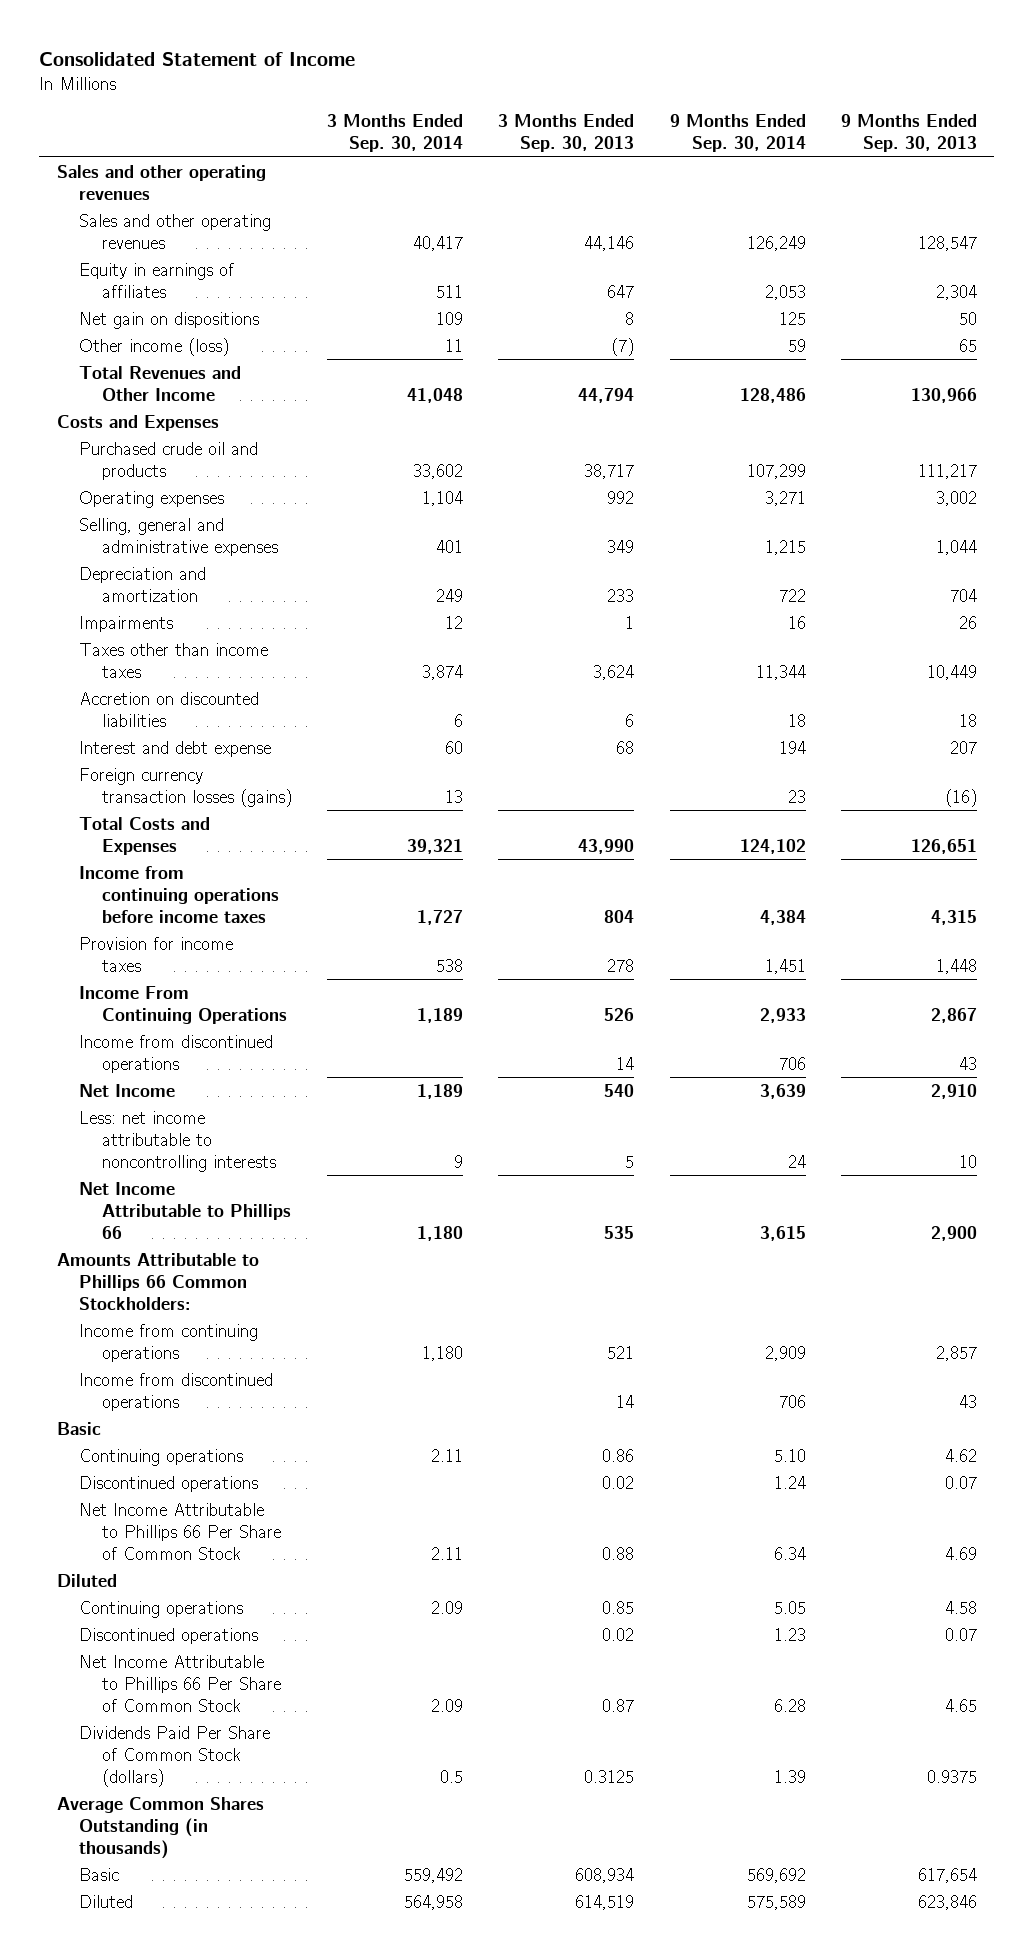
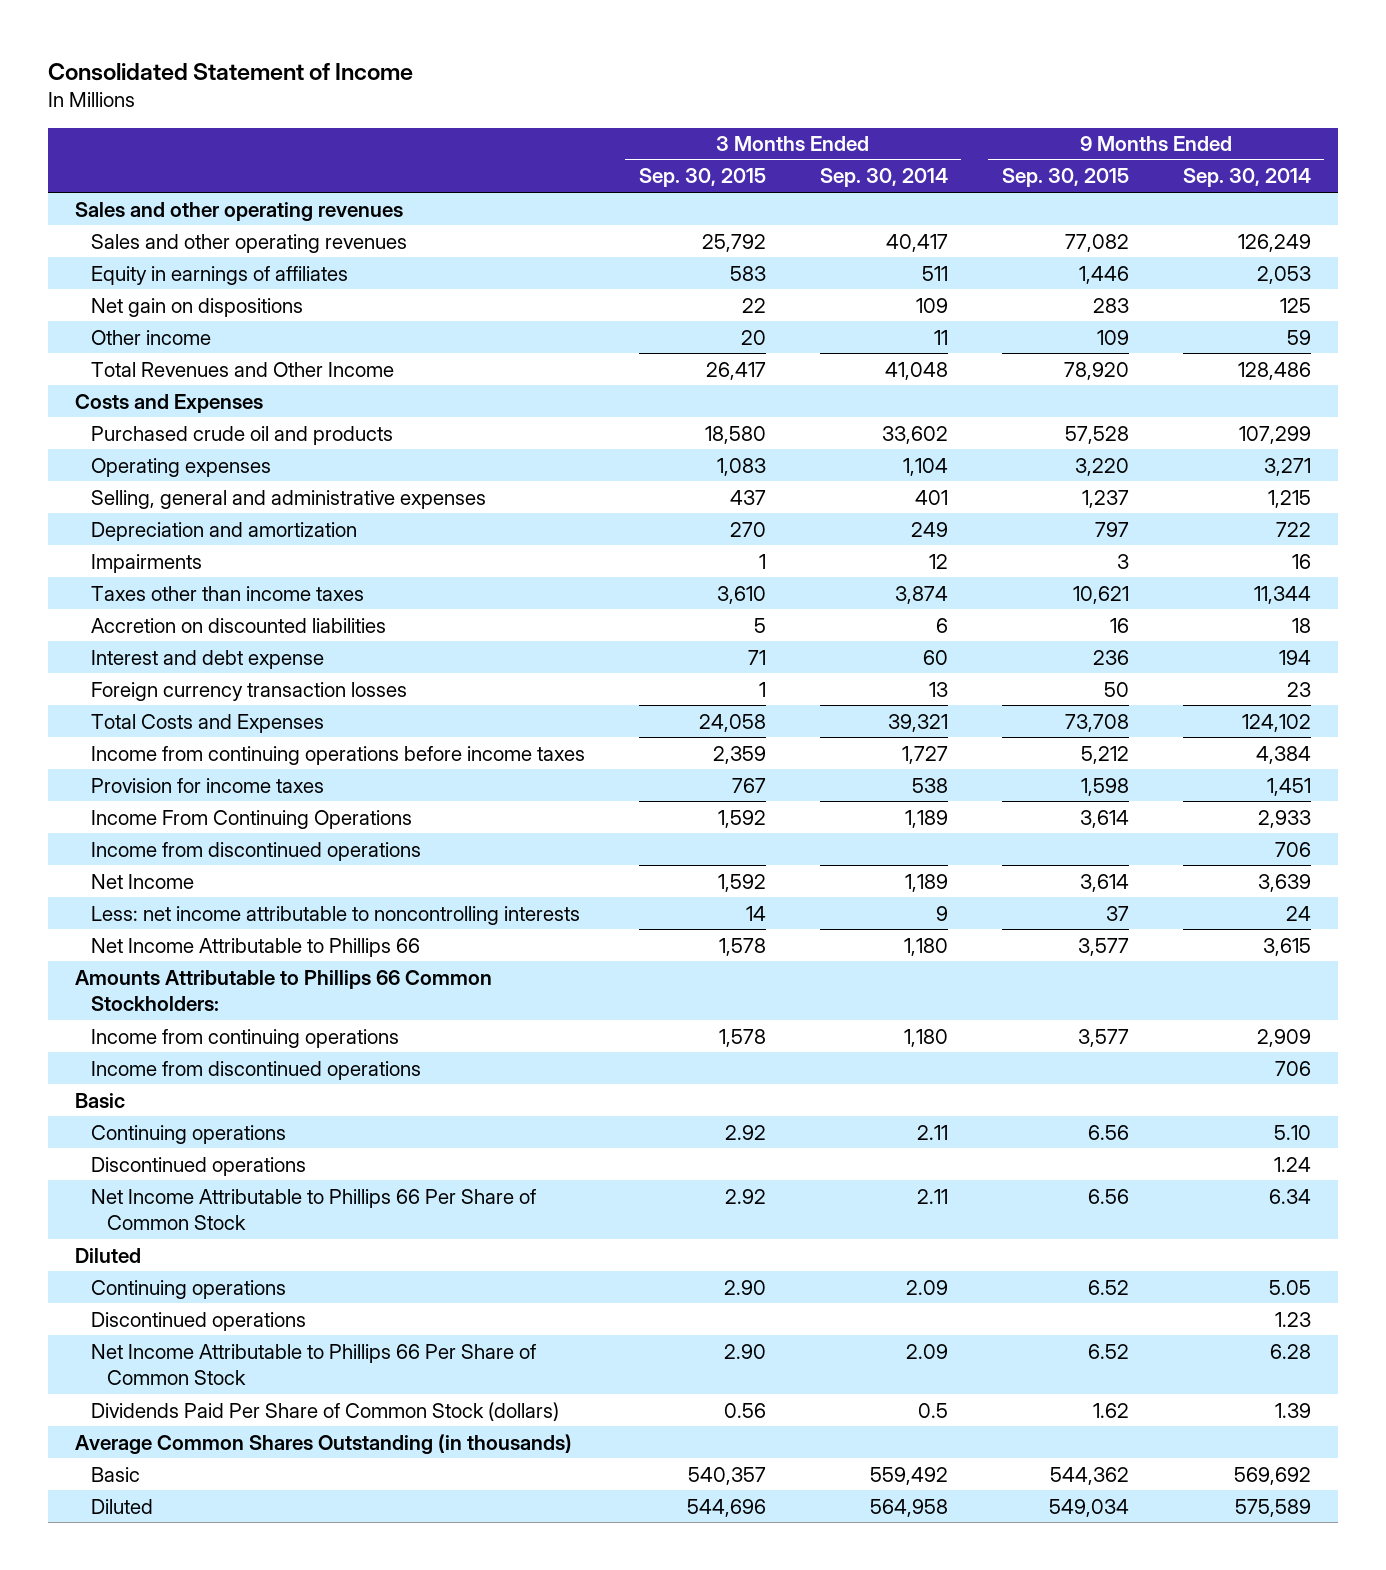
[498,114,635,153] 3 Months Ended Sep. 30, 2013 -> none
[840,114,977,153] 9 Months Ended Sep. 30, 2013 -> none
none -> [638,168,766,188] Sep. 30, 2015
none -> [1001,168,1129,188] Sep. 30, 2015
[79,337,230,356] Other income (loss) -> [90,329,211,345] Other income
[79,767,292,807] Foreign currency transaction losses (gains) -> [90,681,407,701] Foreign currency transaction losses

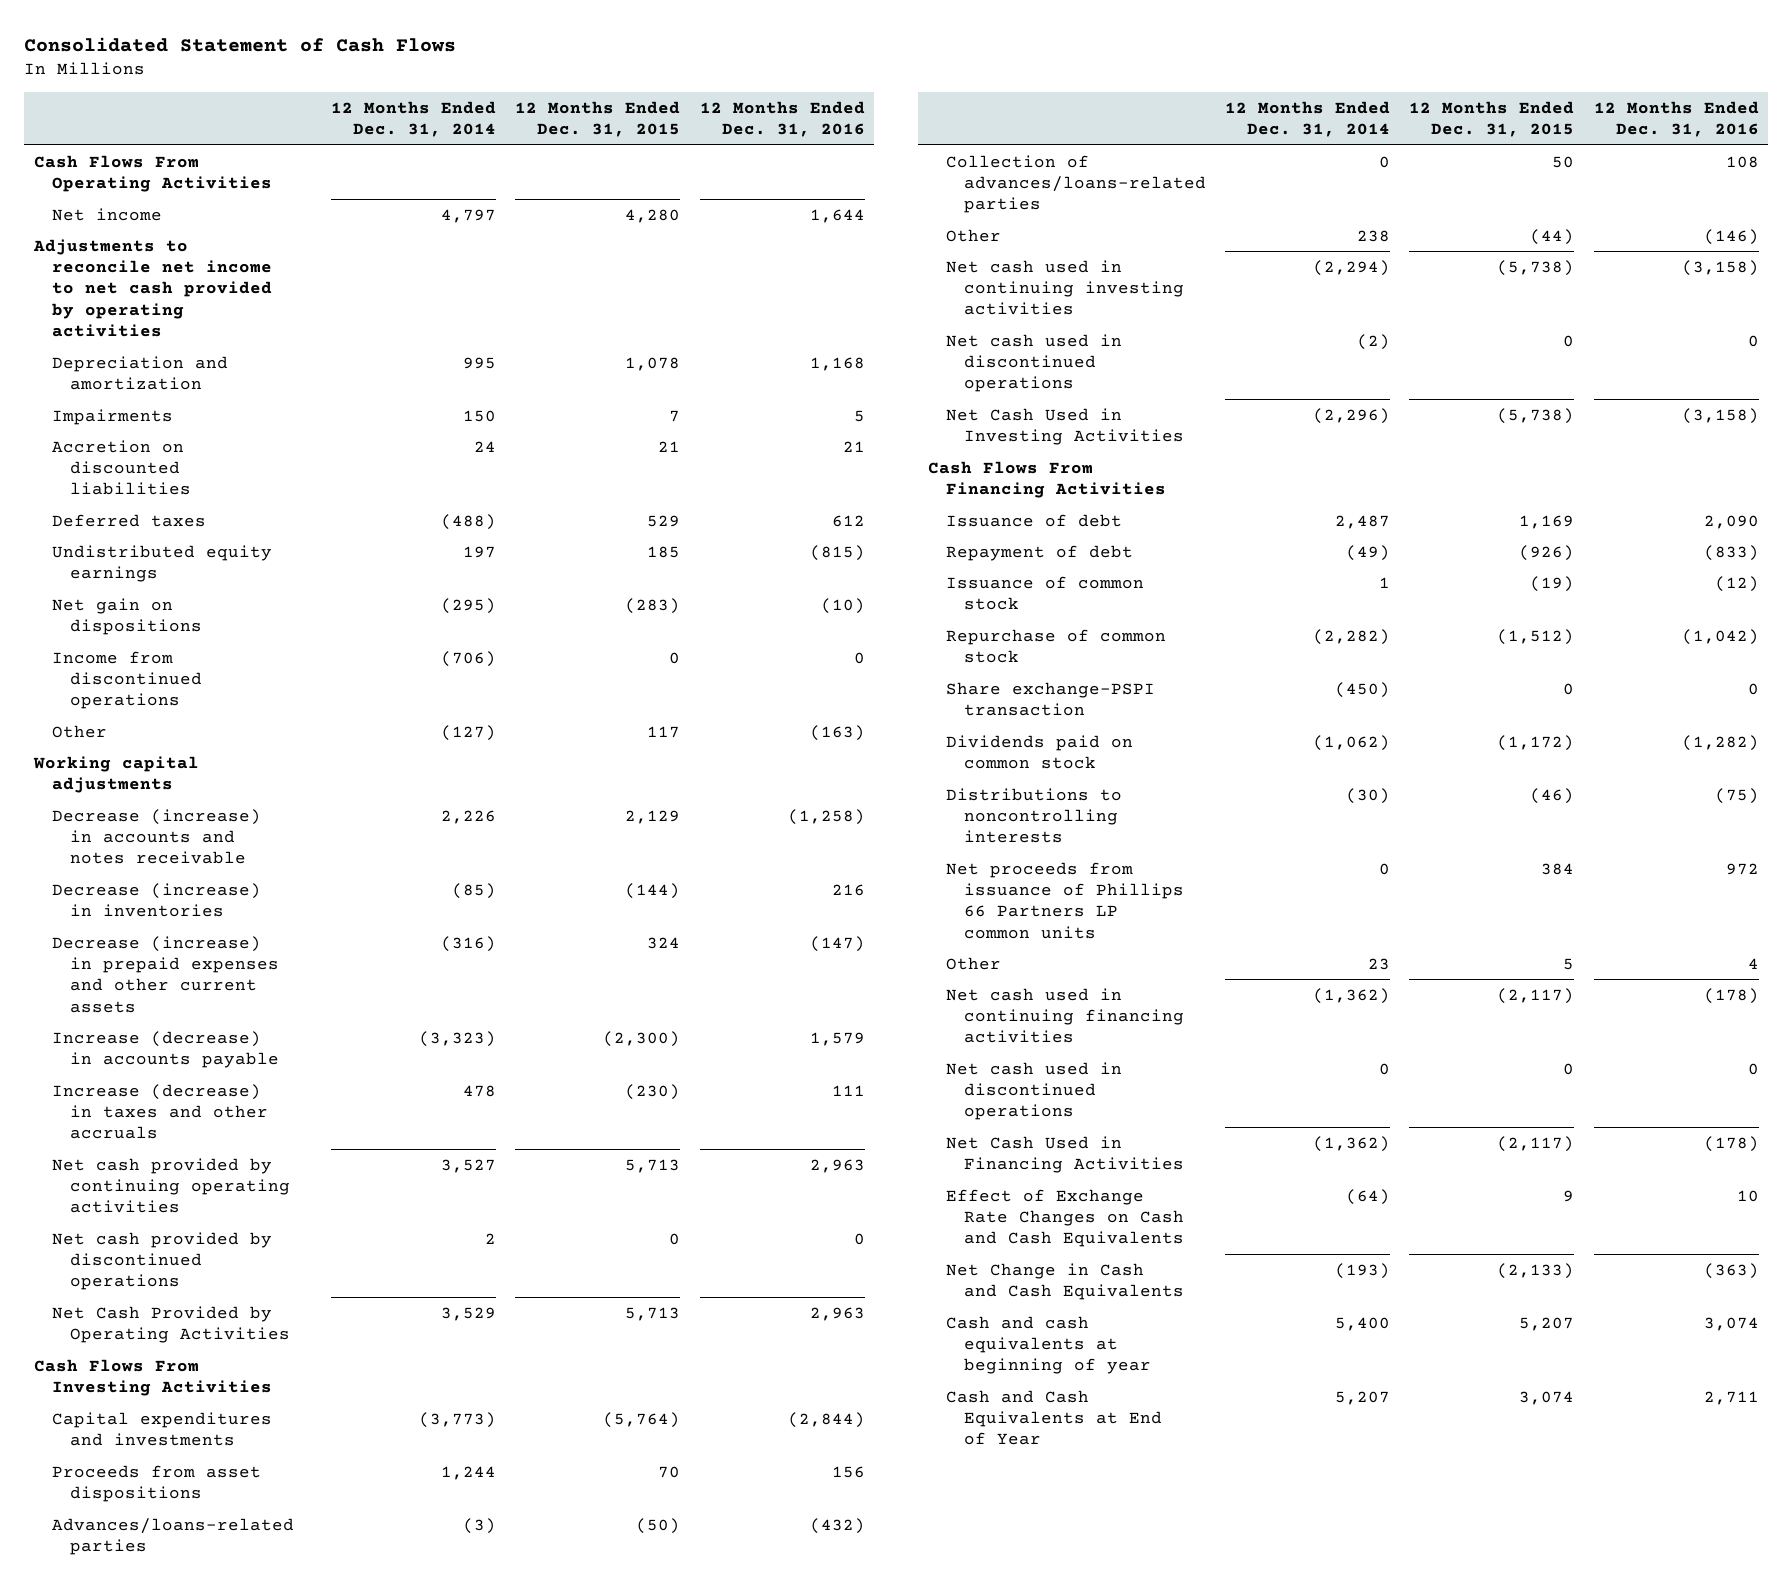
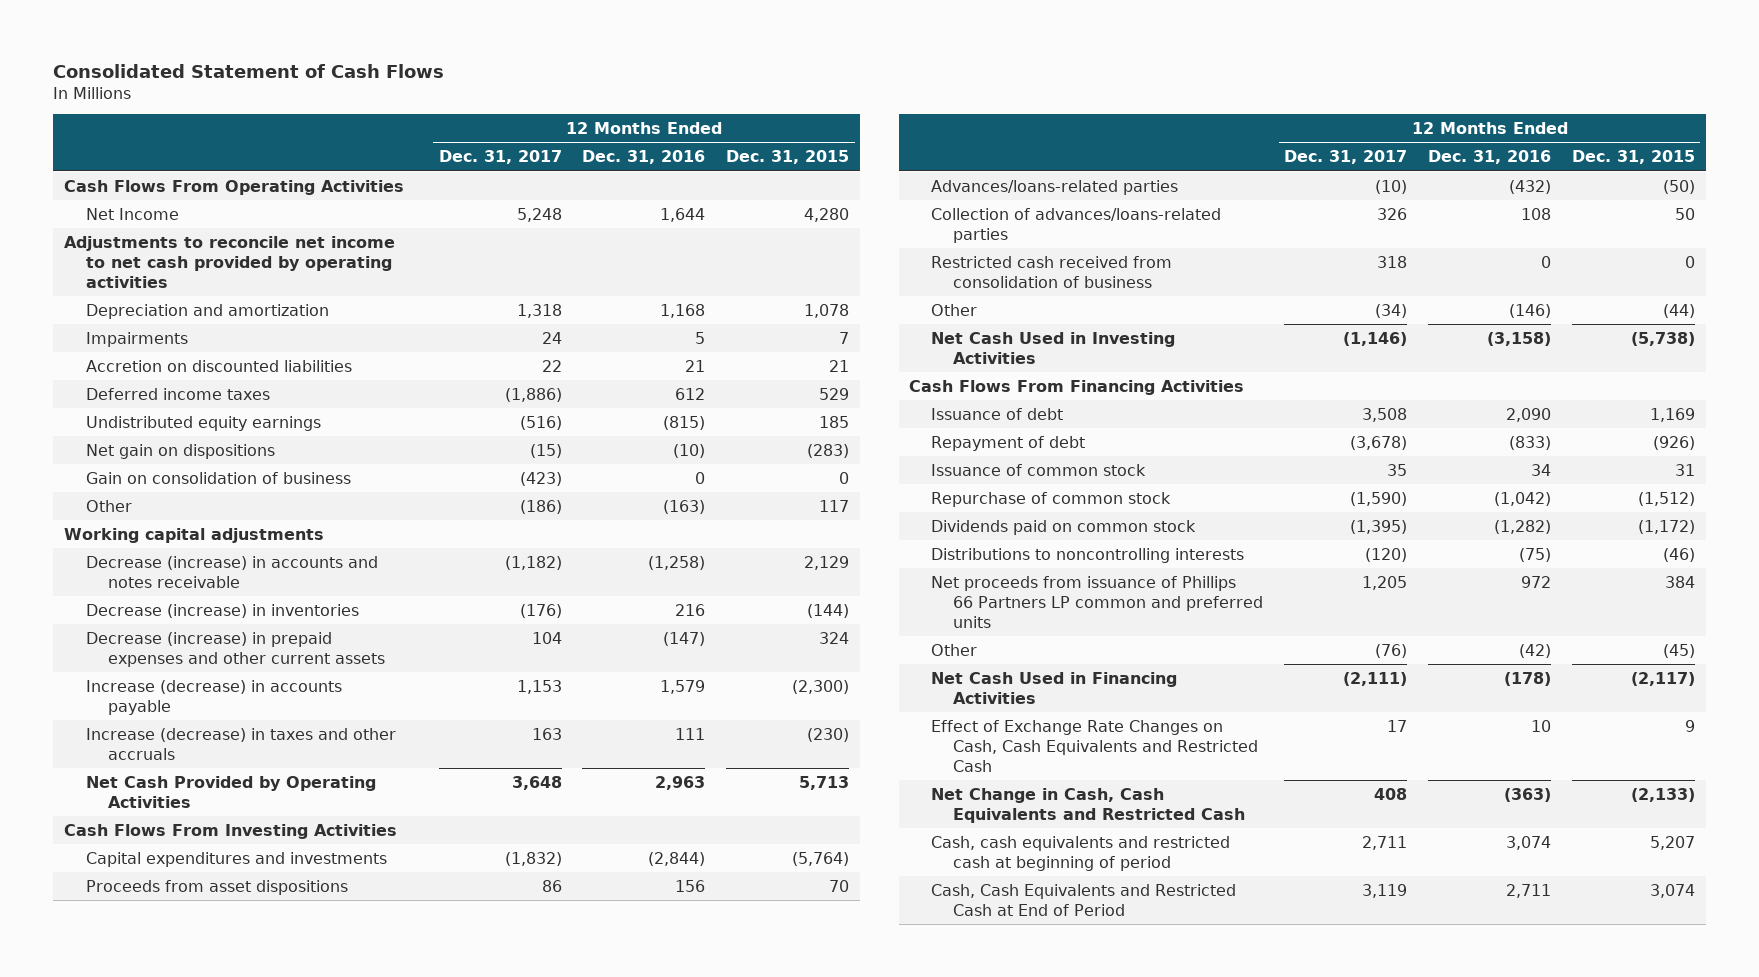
[330,100,496,137] 12 Months Ended Dec. 31, 2014 -> none
none -> [438,150,562,165] Dec. 31, 2017
[51,207,162,221] Net income -> [85,207,179,220] Net Income
[51,513,206,527] Deferred taxes -> [85,387,270,400] Deferred income taxes
[51,650,202,710] Income from discontinued operations -> none
none -> [85,471,351,484] Gain on consolidation of business
[51,1157,290,1214] Net cash provided by continuing operating activities -> none
[51,1231,272,1291] Net cash provided by discontinued operations -> none
none -> [931,255,1173,288] Restricted cash received from consolidation of business
[945,259,1184,316] Net cash used in continuing investing activities -> none
[945,333,1122,393] Net cash used in discontinued operations -> none
[1530,575,1575,592] (19) -> [1675,463,1696,476] 31
[1714,575,1759,592] (12) -> [1531,463,1552,476] 34
[945,681,1155,717] Share exchange-PSPI transaction -> none
[945,987,1184,1044] Net cash used in continuing financing activities -> none
[945,1061,1122,1121] Net cash used in discontinued operations -> none
[945,861,1184,939] Net proceeds from issuance of Phillips 66 Partners LP common units -> [931,575,1264,629] Net proceeds from issuance of Phillips 66 Partners LP common and preferred units
[1563,957,1575,970] 5 -> [1663,643,1696,658] (45)
[1747,957,1759,969] 4 -> [1519,643,1552,658] (42)
[945,1188,1184,1248] Effect of Exchange Rate Changes on Cash and Cash Equivalents -> [931,719,1259,773] Effect of Exchange Rate Changes on Cash, Cash Equivalents and Restricted Cash
[945,1262,1184,1301] Net Change in Cash and Cash Equivalents -> [931,787,1246,823] Net Change in Cash, Cash Equivalents and Restricted Cash
[945,1315,1151,1375] Cash and cash equivalents at beginning of year -> [931,835,1231,871] Cash, cash equivalents and restricted cash at beginning of period
[945,1389,1162,1446] Cash and Cash Equivalents at End of Year -> [931,883,1237,916] Cash, Cash Equivalents and Restricted Cash at End of Period

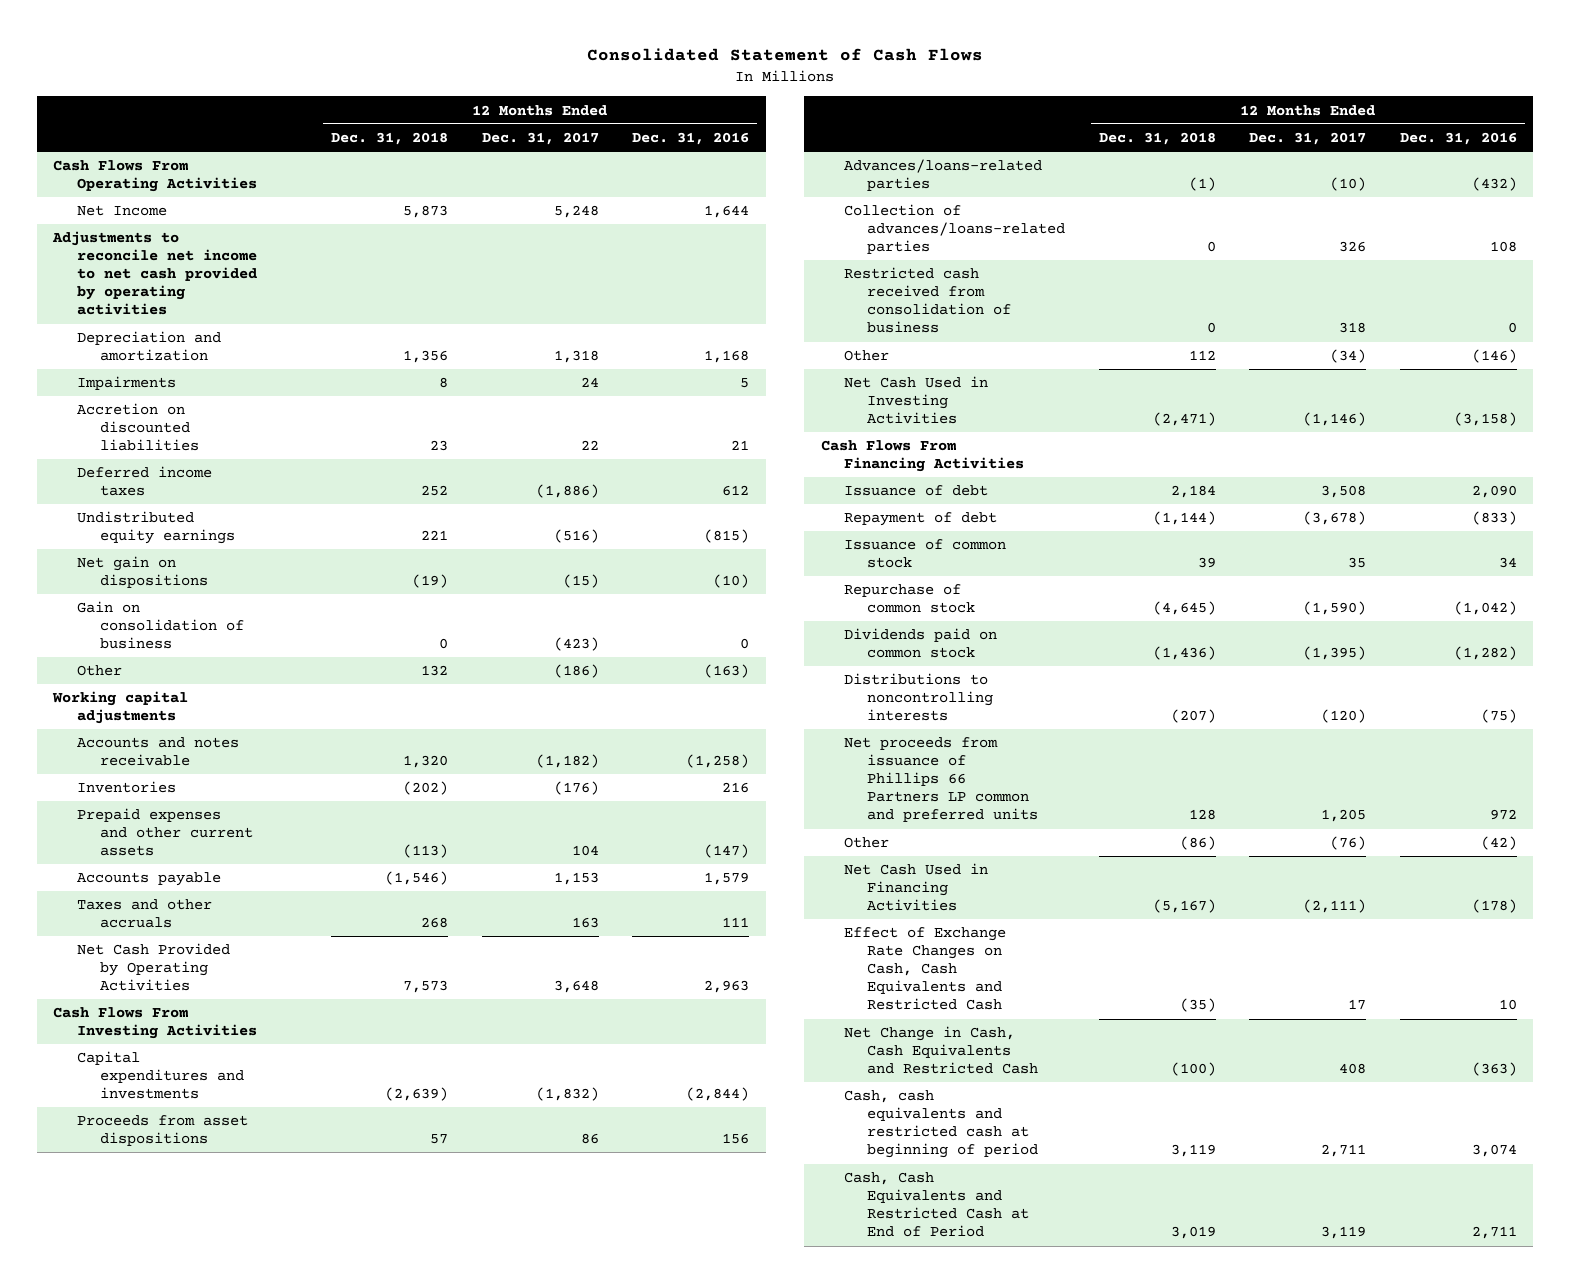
[726,150,850,165] Dec. 31, 2015 -> none
none -> [331,131,449,145] Dec. 31, 2018
[85,555,378,588] Decrease (increase) in accounts and notes receivable -> [76,737,239,767] Accounts and notes receivable
[85,603,359,618] Decrease (increase) in inventories -> [76,781,176,794] Inventories
[85,631,385,667] Decrease (increase) in prepaid expenses and other current assets -> [76,808,253,857] Prepaid expenses and other current assets
[85,679,342,715] Increase (decrease) in accounts payable -> [76,872,221,887] Accounts payable
[85,727,396,760] Increase (decrease) in taxes and other accruals -> [76,899,212,929] Taxes and other accruals

